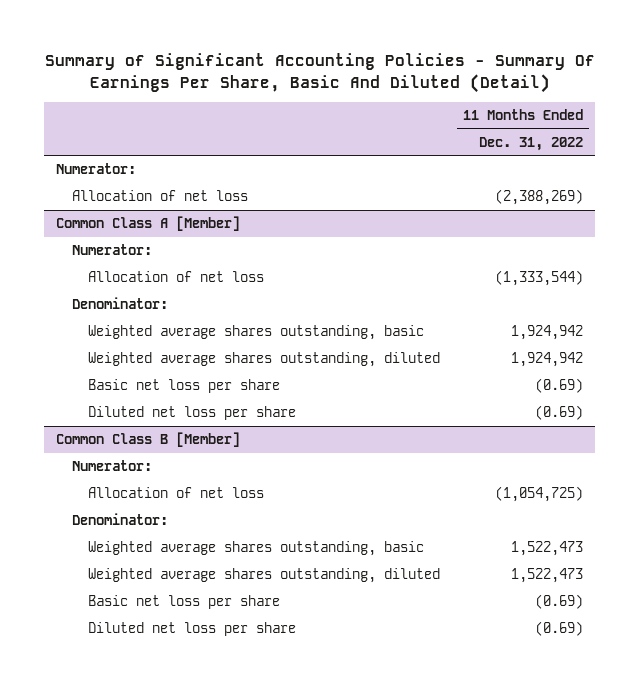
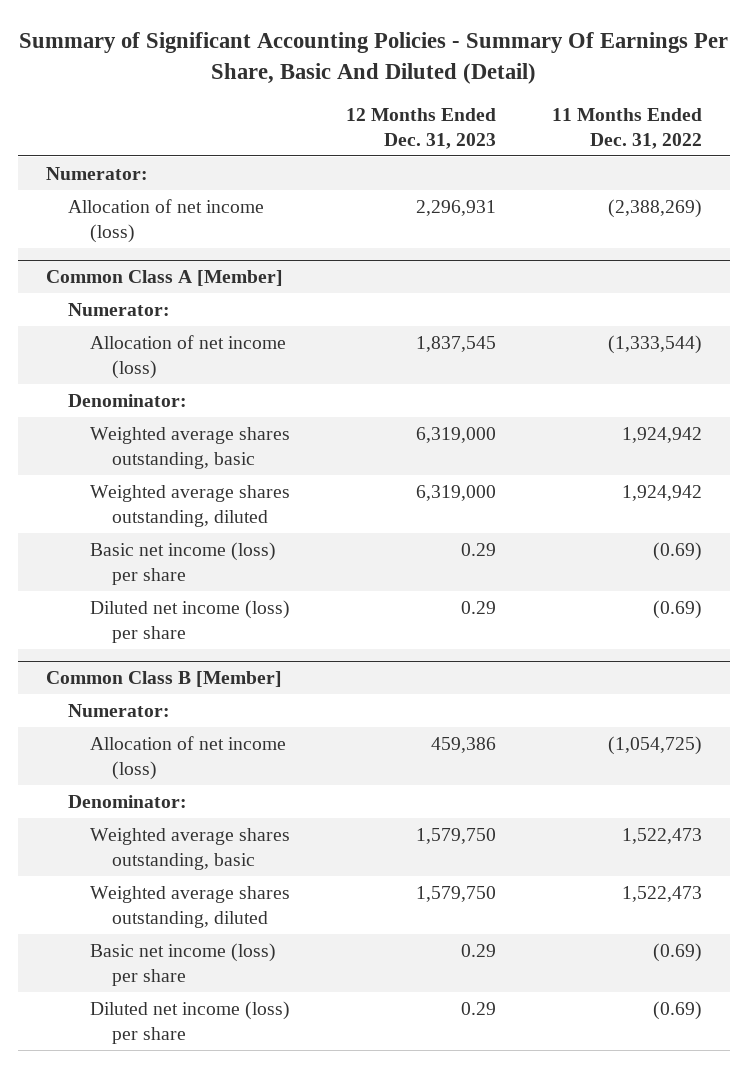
none -> [346,107,497,150] 12 Months Ended Dec. 31, 2023
[71,190,248,202] Allocation of net loss -> [68,198,265,243] Allocation of net income (loss)
[88,271,265,283] Allocation of net loss -> [90,334,287,379] Allocation of net income (loss)
[88,379,281,394] Basic net loss per share -> [90,541,277,585] Basic net income (loss) per share
[88,406,297,421] Diluted net loss per share -> [90,599,291,643] Diluted net income (loss) per share
[88,487,265,499] Allocation of net loss -> [90,735,287,780] Allocation of net income (loss)
[88,595,281,610] Basic net loss per share -> [90,942,277,986] Basic net income (loss) per share
[88,622,297,637] Diluted net loss per share -> [90,1000,291,1044] Diluted net income (loss) per share

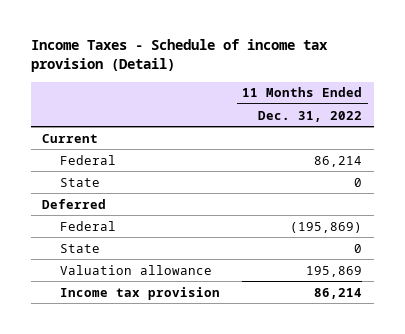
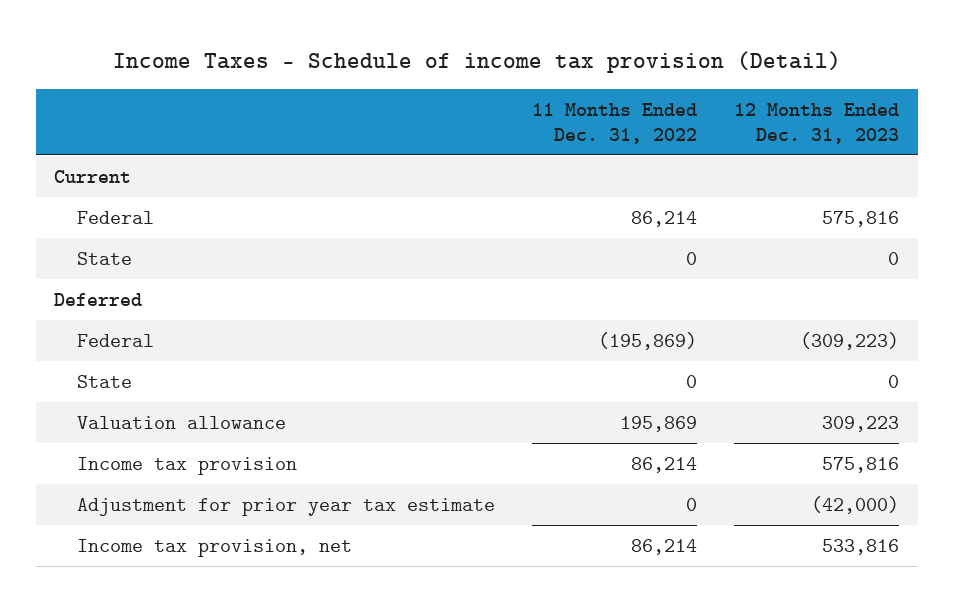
none -> [734,103,900,144] 12 Months Ended Dec. 31, 2023
none -> [76,497,495,516] Adjustment for prior year tax estimate
none -> [76,538,352,557] Income tax provision, net

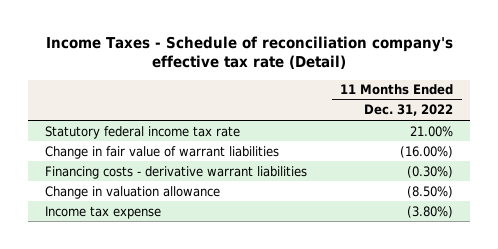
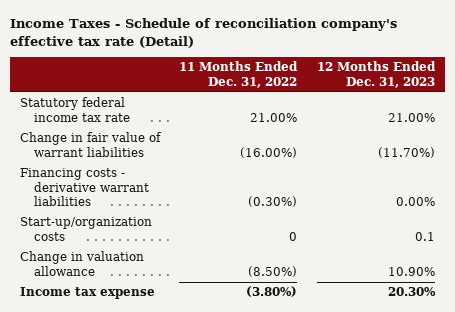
none -> [316,61,436,88] 12 Months Ended Dec. 31, 2023
none -> [20,217,153,241] Start-up/organization costs

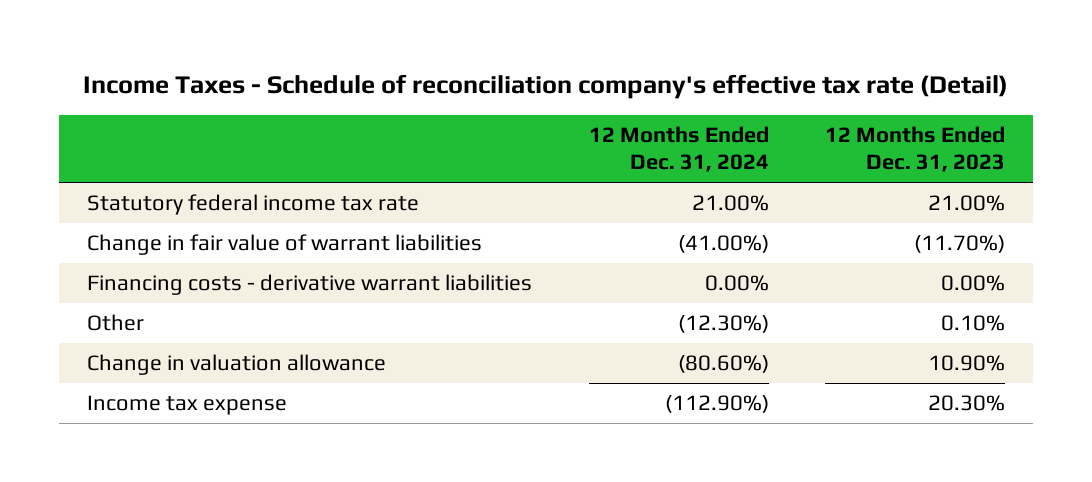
[179,61,299,88] 11 Months Ended Dec. 31, 2022 -> none
none -> [588,126,769,173] 12 Months Ended Dec. 31, 2024
[20,217,153,241] Start-up/organization costs -> none
none -> [87,314,145,332] Other

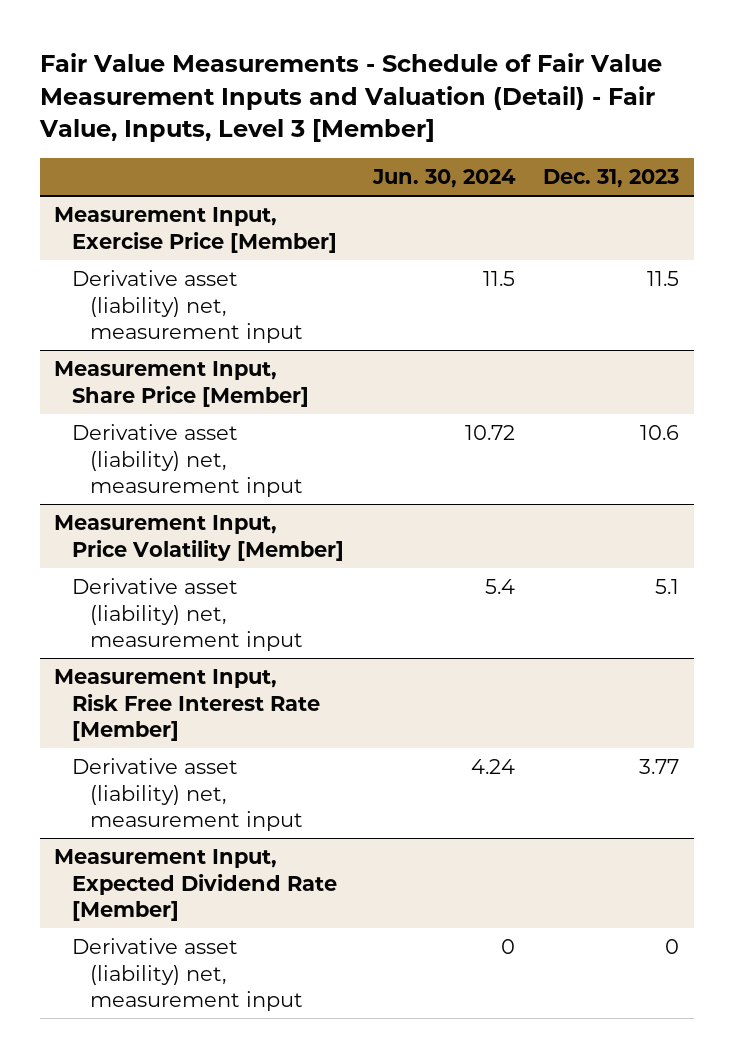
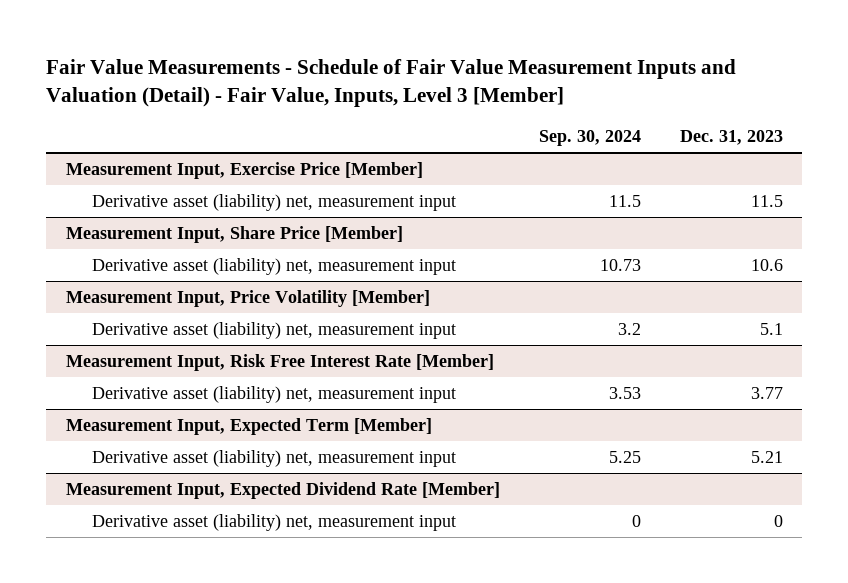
[371,168,516,188] Jun. 30, 2024 -> none
none -> [538,130,641,147] Sep. 30, 2024
none -> [65,417,432,435] Measurement Input, Expected Term [Member]
none -> [91,449,456,467] Derivative asset (liability) net, measurement input

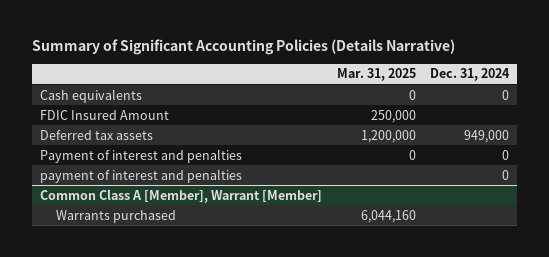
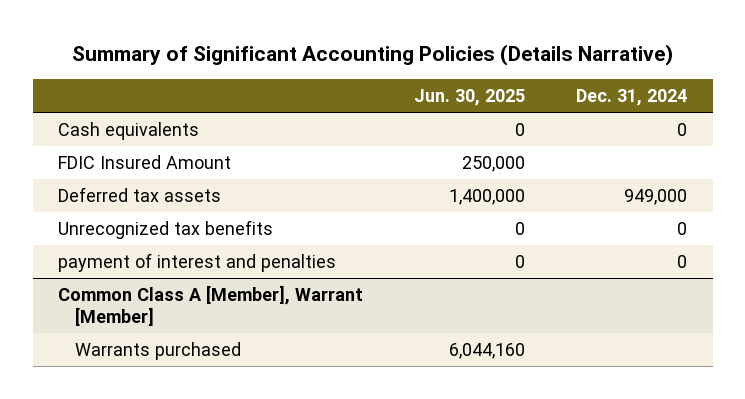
[336,68,416,82] Mar. 31, 2025 -> none
none -> [414,88,526,106] Jun. 30, 2025
[39,148,242,163] Payment of interest and penalties -> [58,220,274,240] Unrecognized tax benefits

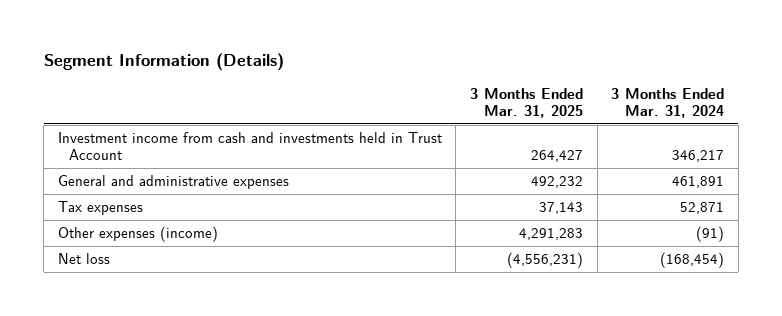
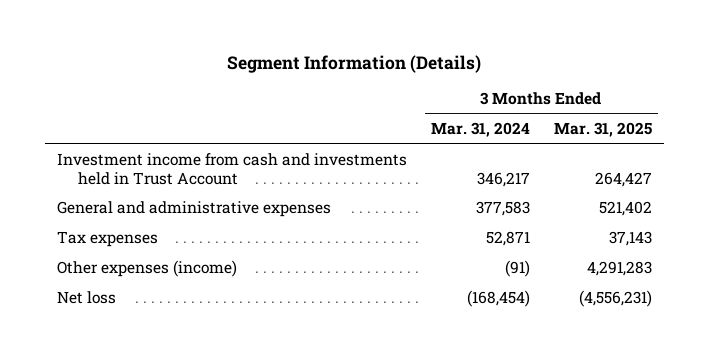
[530,175,583,188] 492,232 -> [598,201,652,217] 521,402
[672,175,725,188] 461,891 -> [475,201,530,217] 377,583

